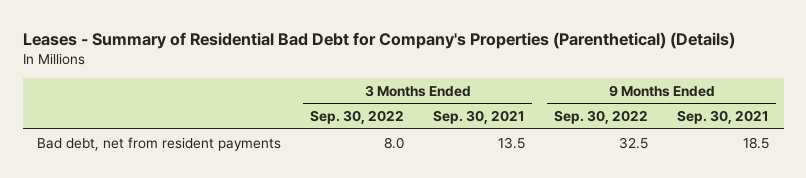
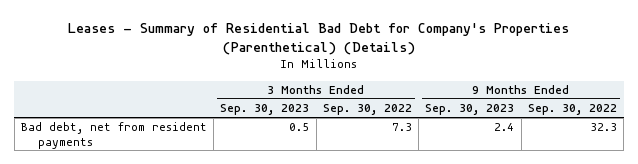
[433,110,526,125] Sep. 30, 2021 -> none
[677,110,770,125] Sep. 30, 2021 -> none
none -> [220,104,310,116] Sep. 30, 2023
none -> [425,104,515,116] Sep. 30, 2023
[384,136,405,149] 8.0 -> [391,123,412,132] 7.3
[619,136,649,149] 32.5 -> [589,123,617,132] 32.3

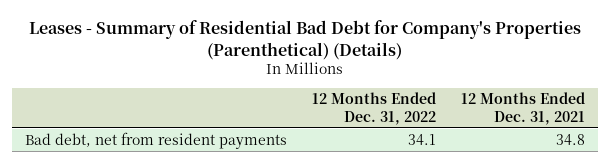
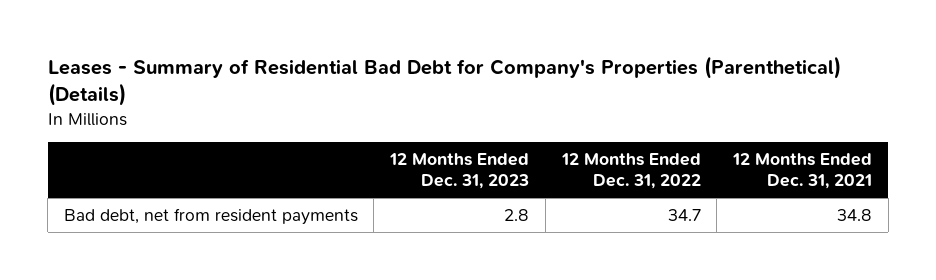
none -> [389,153,530,190] 12 Months Ended Dec. 31, 2023
[408,133,437,145] 34.1 -> [667,208,701,221] 34.7

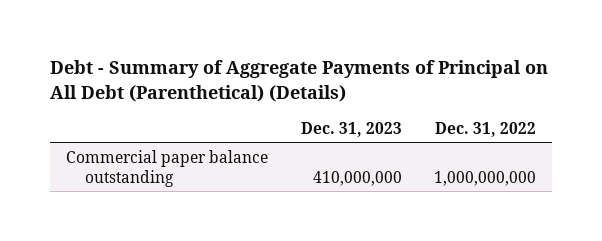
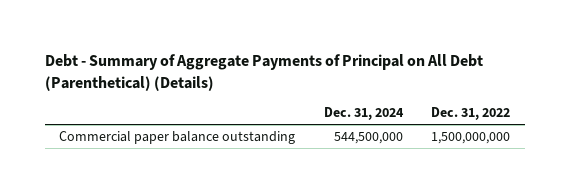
[300,122,402,138] Dec. 31, 2023 -> none
none -> [323,107,404,121] Dec. 31, 2024
[433,171,536,187] 1,000,000,000 -> [431,131,511,144] 1,500,000,000

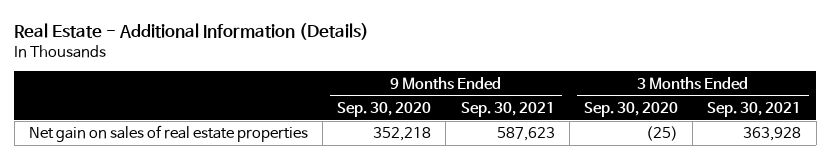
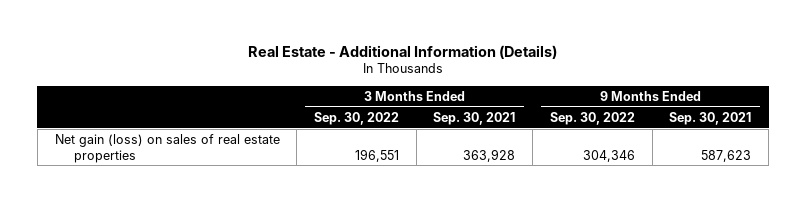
[337,102,432,118] Sep. 30, 2020 -> none
[583,102,678,118] Sep. 30, 2020 -> none
none -> [314,111,400,125] Sep. 30, 2022
none -> [549,111,635,125] Sep. 30, 2022
[28,125,308,143] Net gain on sales of real estate properties -> [54,133,280,163] Net gain (loss) on sales of real estate properties

